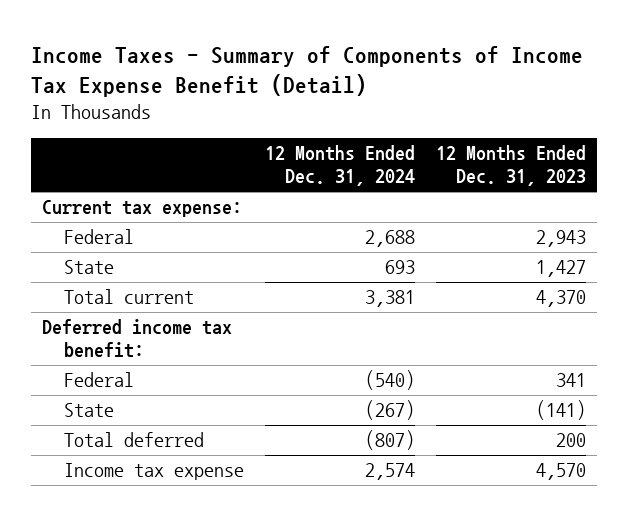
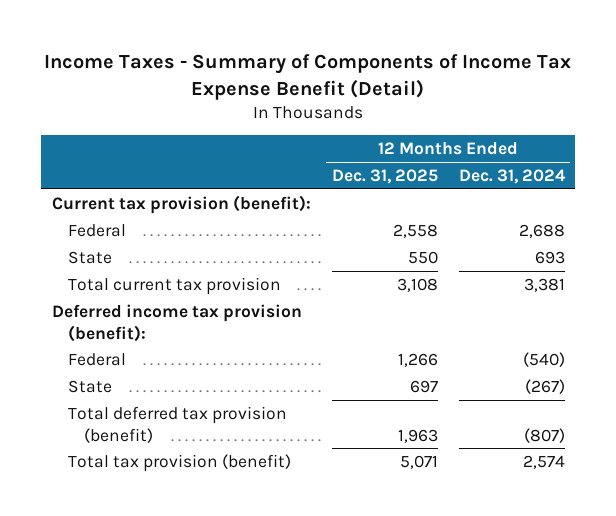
[436,145,587,187] 12 Months Ended Dec. 31, 2023 -> none
none -> [331,168,438,184] Dec. 31, 2025
[41,200,242,218] Current tax expense: -> [51,194,311,214] Current tax provision (benefit):
[64,289,195,305] Total current -> [68,276,282,295] Total current tax provision
[41,319,232,359] Deferred income tax benefit: -> [51,303,302,342] Deferred income tax provision (benefit):
[64,432,205,448] Total deferred -> [68,405,288,443] Total deferred tax provision (benefit)
[64,463,245,481] Income tax expense -> [68,453,292,472] Total tax provision (benefit)

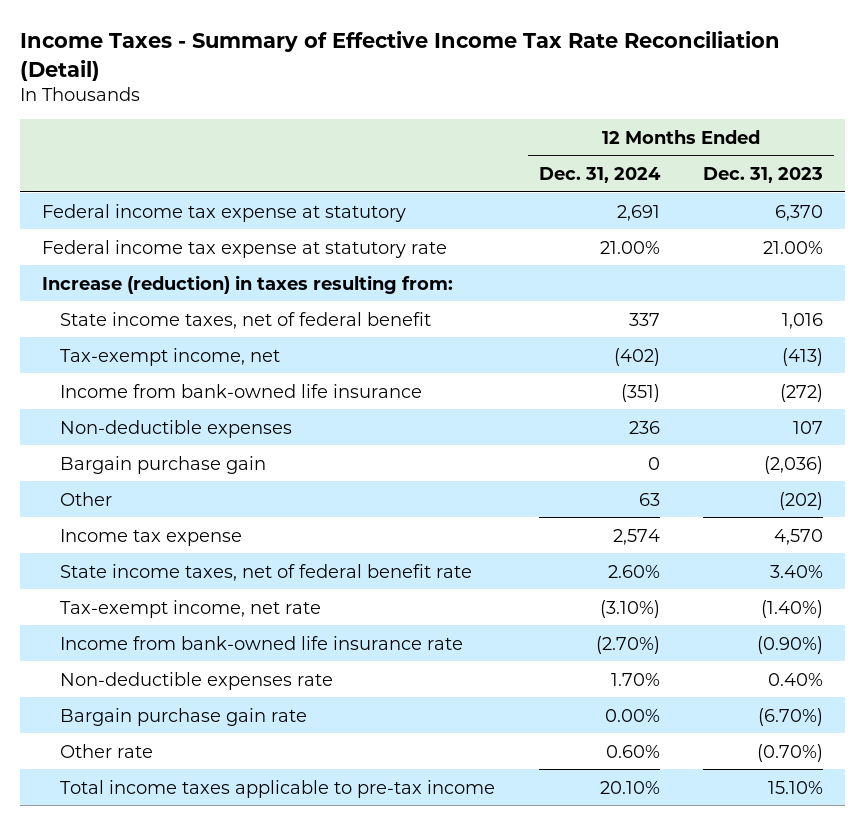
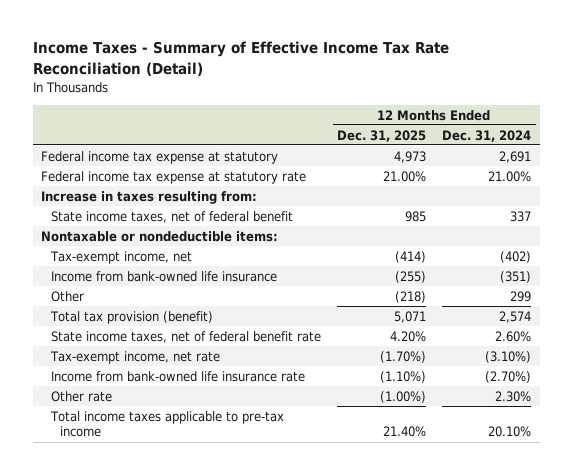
[703,167,824,184] Dec. 31, 2023 -> none
none -> [337,129,427,142] Dec. 31, 2025
[41,274,453,294] Increase (reduction) in taxes resulting from: -> [41,190,258,204] Increase in taxes resulting from:
none -> [41,230,279,242] Nontaxable or nondeductible items:
[59,419,292,438] Non-deductible expenses -> none
[59,455,266,474] Bargain purchase gain -> none
[638,492,660,506] 63 -> [510,290,532,302] 299
[59,528,242,546] Income tax expense -> [49,310,213,324] Total tax provision (benefit)
[59,671,333,690] Non-deductible expenses rate -> none
[59,707,307,726] Bargain purchase gain rate -> none
[605,744,660,758] 0.60% -> [495,390,532,402] 2.30%

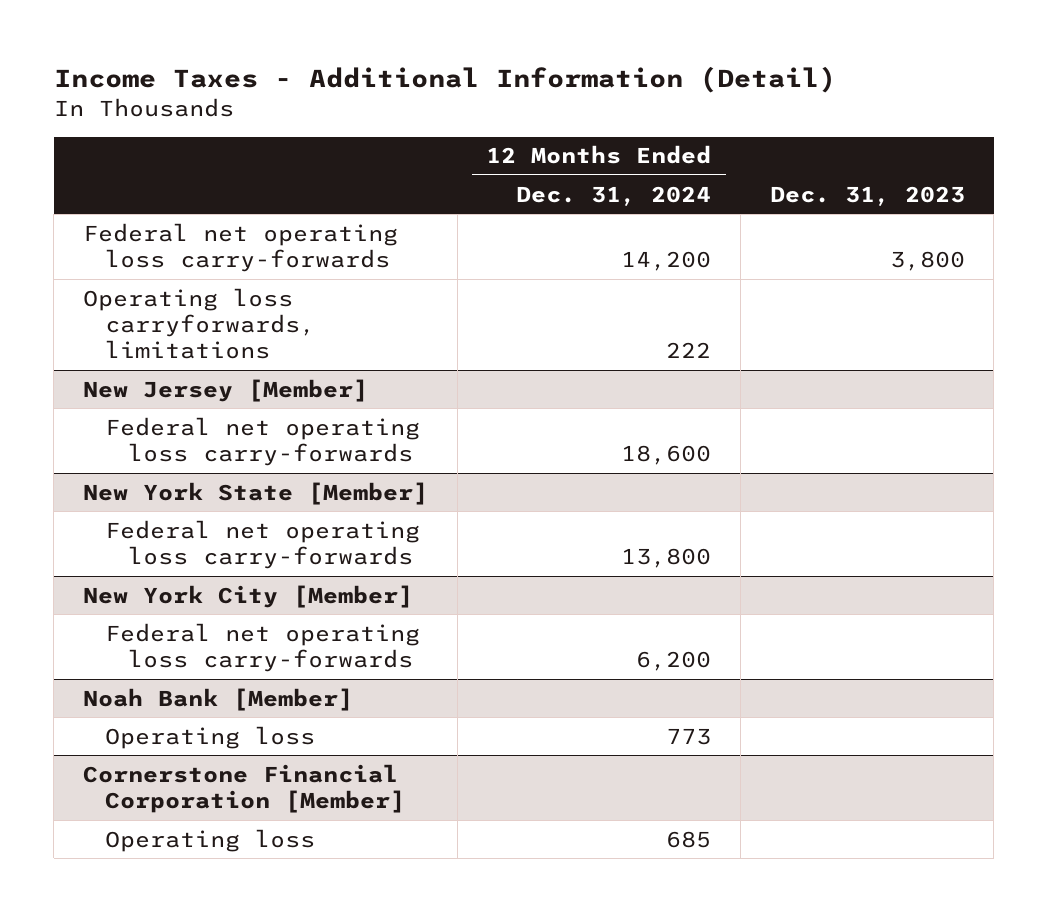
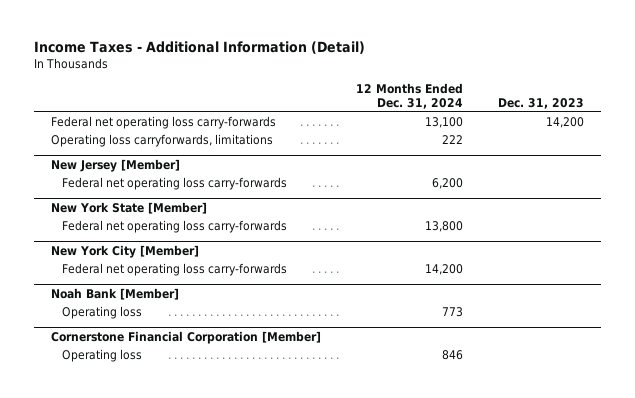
[621,251,712,272] 14,200 -> [425,117,464,129] 13,100
[889,251,965,272] 3,800 -> [546,117,585,129] 14,200
[621,445,712,466] 18,600 -> [432,178,464,190] 6,200
[636,651,712,672] 6,200 -> [425,264,464,276] 14,200
[666,830,712,848] 685 -> [442,350,464,361] 846

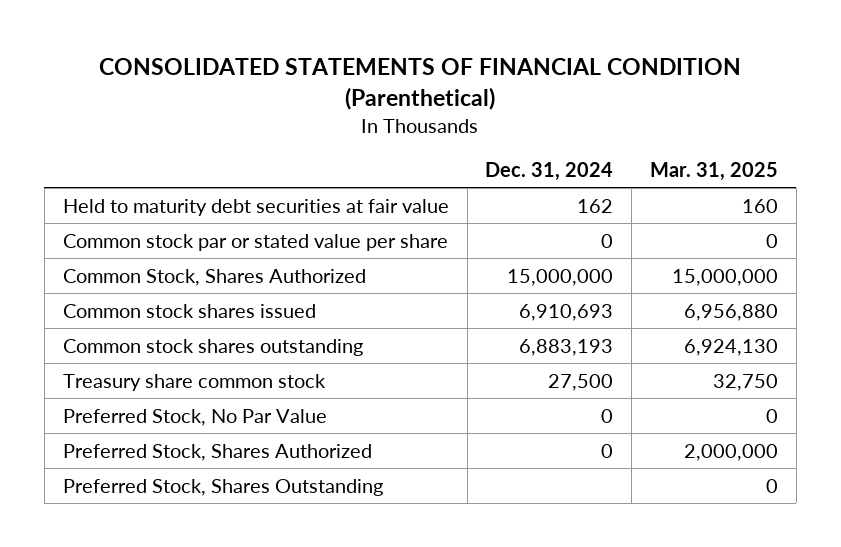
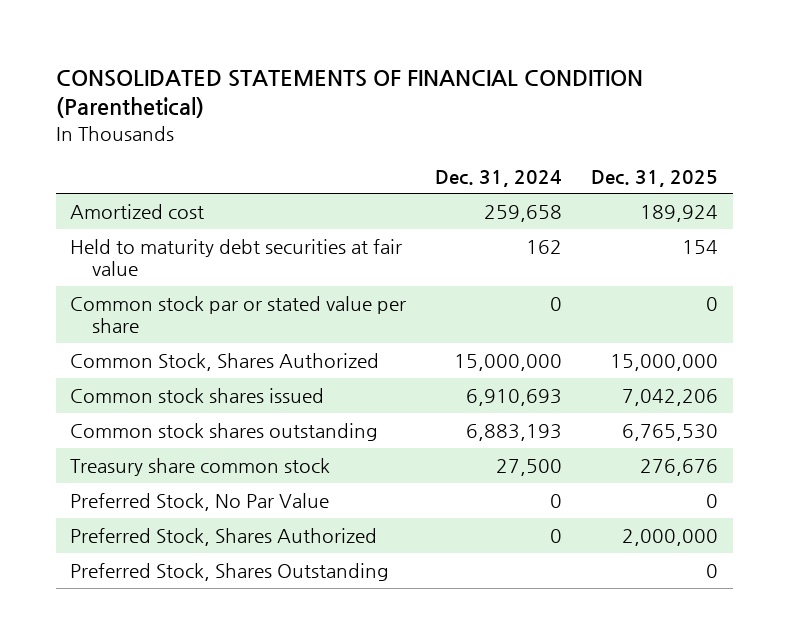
[650,162,779,182] Mar. 31, 2025 -> none
none -> [591,169,719,187] Dec. 31, 2025
none -> [70,203,205,219] Amortized cost

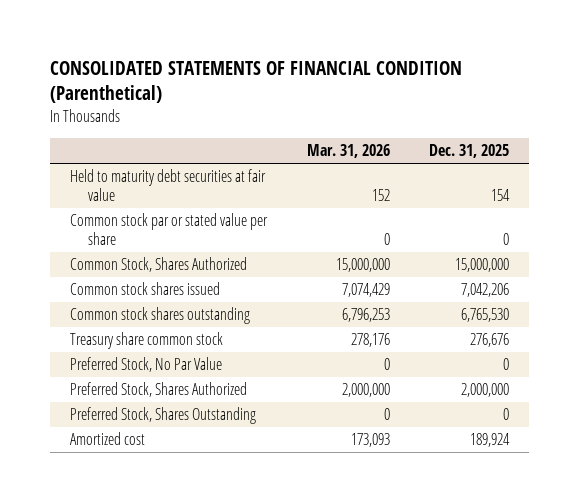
[435,169,563,187] Dec. 31, 2024 -> none
none -> [306,144,390,159] Mar. 31, 2026
[70,203,205,219] Amortized cost -> [70,432,146,446] Amortized cost

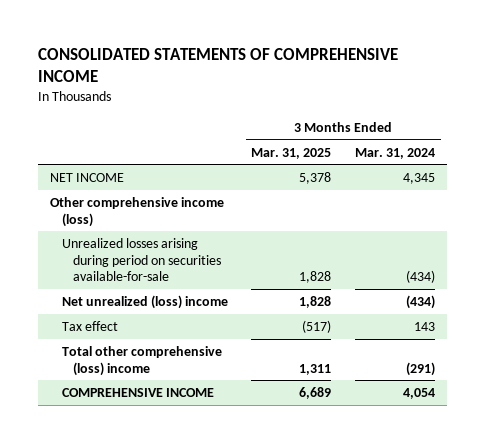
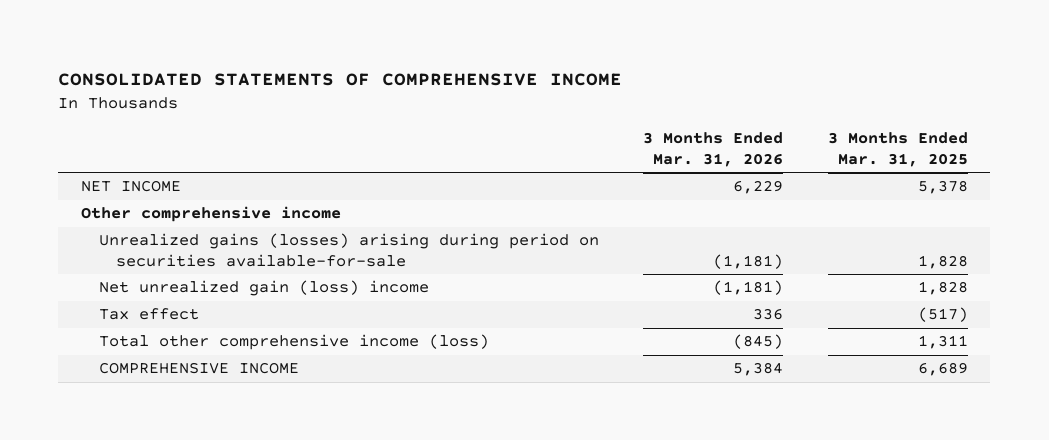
[355,147,436,159] Mar. 31, 2024 -> none
none -> [643,132,784,167] 3 Months Ended Mar. 31, 2026
[49,196,224,227] Other comprehensive income (loss) -> [80,206,341,223] Other comprehensive income
[61,237,222,282] Unrealized losses arising during period on securities available-for-sale -> [98,233,599,267] Unrealized gains (losses) arising during period on securities available-for-sale
[61,294,228,309] Net unrealized (loss) income -> [98,280,429,297] Net unrealized gain (loss) income
[61,345,222,376] Total other comprehensive (loss) income -> [98,334,489,351] Total other comprehensive income (loss)

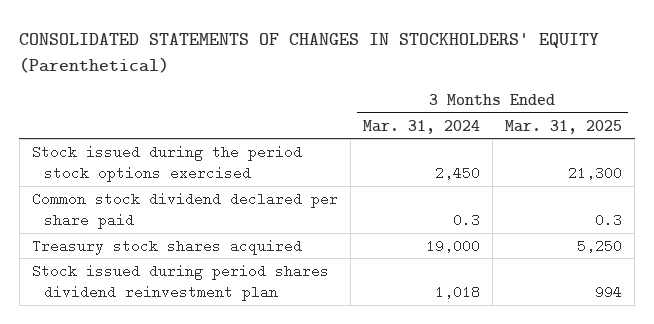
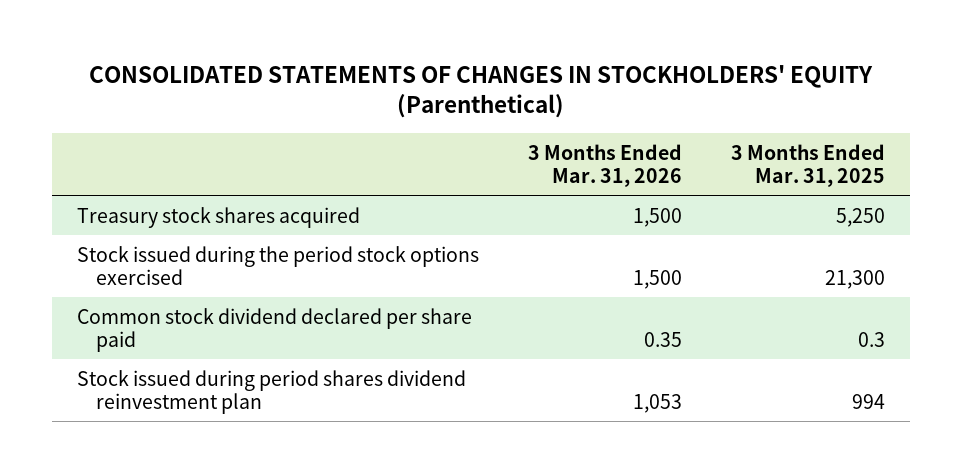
[362,119,480,134] Mar. 31, 2024 -> none
none -> [528,143,683,187] 3 Months Ended Mar. 31, 2026
[31,238,302,255] Treasury stock shares acquired -> [77,206,361,228] Treasury stock shares acquired

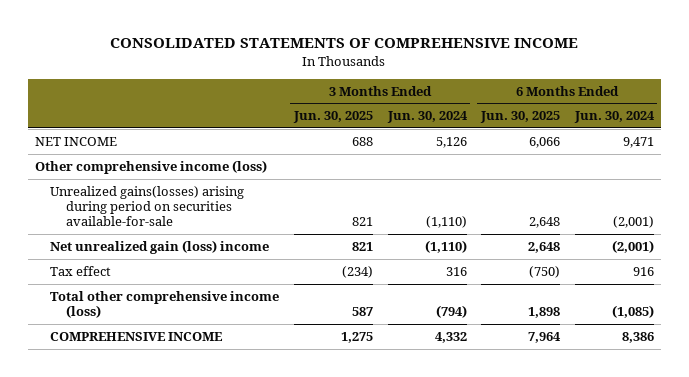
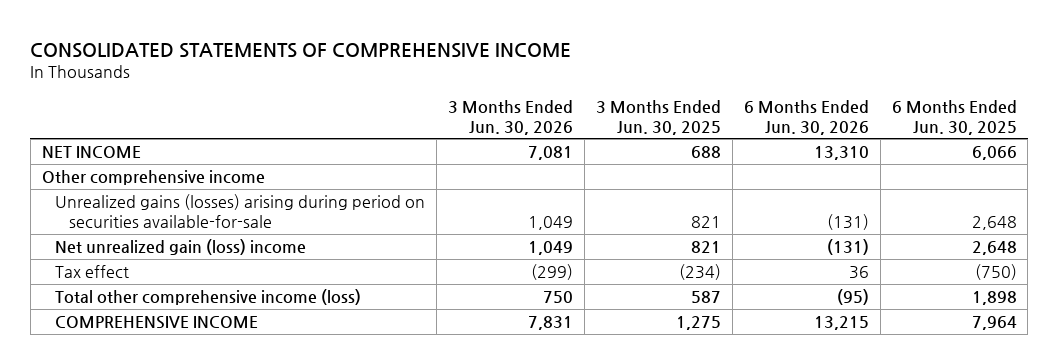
[386,111,468,124] Jun. 30, 2024 -> none
[573,111,655,124] Jun. 30, 2024 -> none
none -> [448,99,574,135] 3 Months Ended Jun. 30, 2026
none -> [743,99,869,135] 6 Months Ended Jun. 30, 2026
[34,159,267,174] Other comprehensive income (loss) -> [41,170,265,186] Other comprehensive income
[50,185,245,227] Unrealized gains(losses) arising during period on securities available-for-sale -> [55,194,426,229] Unrealized gains (losses) arising during period on securities available-for-sale

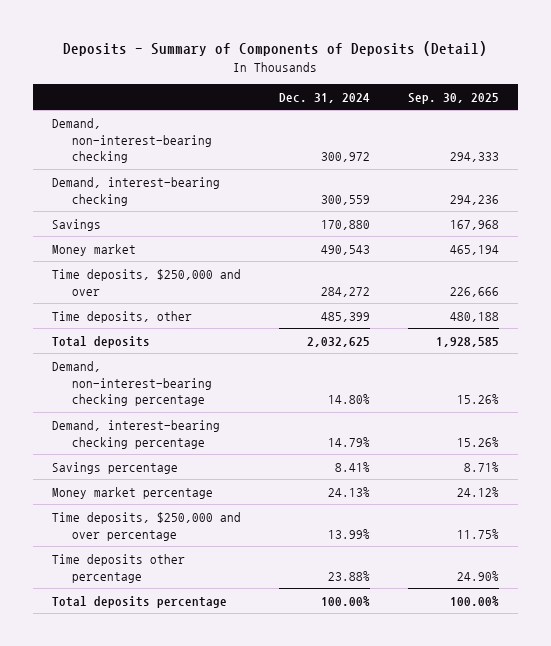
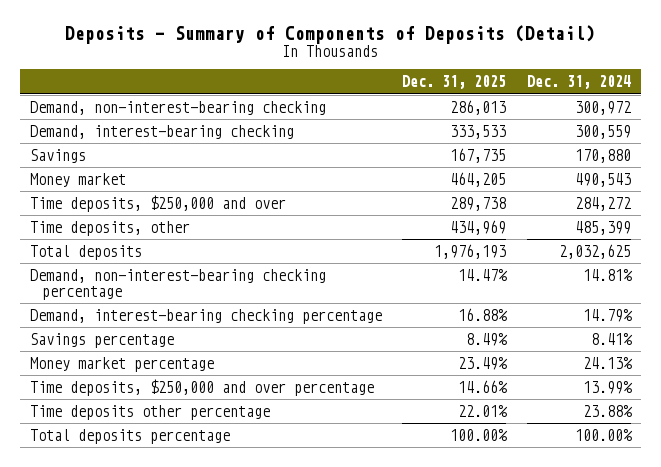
[408,92,500,104] Sep. 30, 2025 -> none
none -> [402,75,507,90] Dec. 31, 2025
[327,394,370,405] 14.80% -> [582,269,633,282] 14.81%

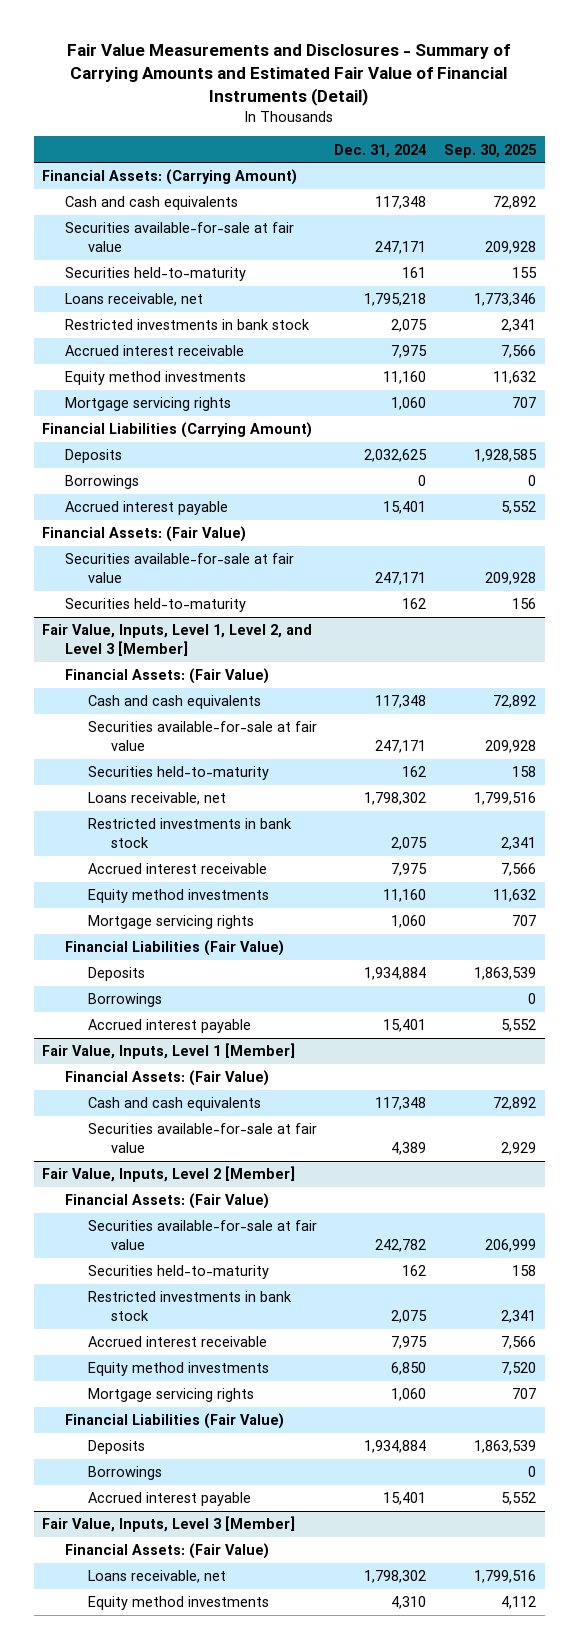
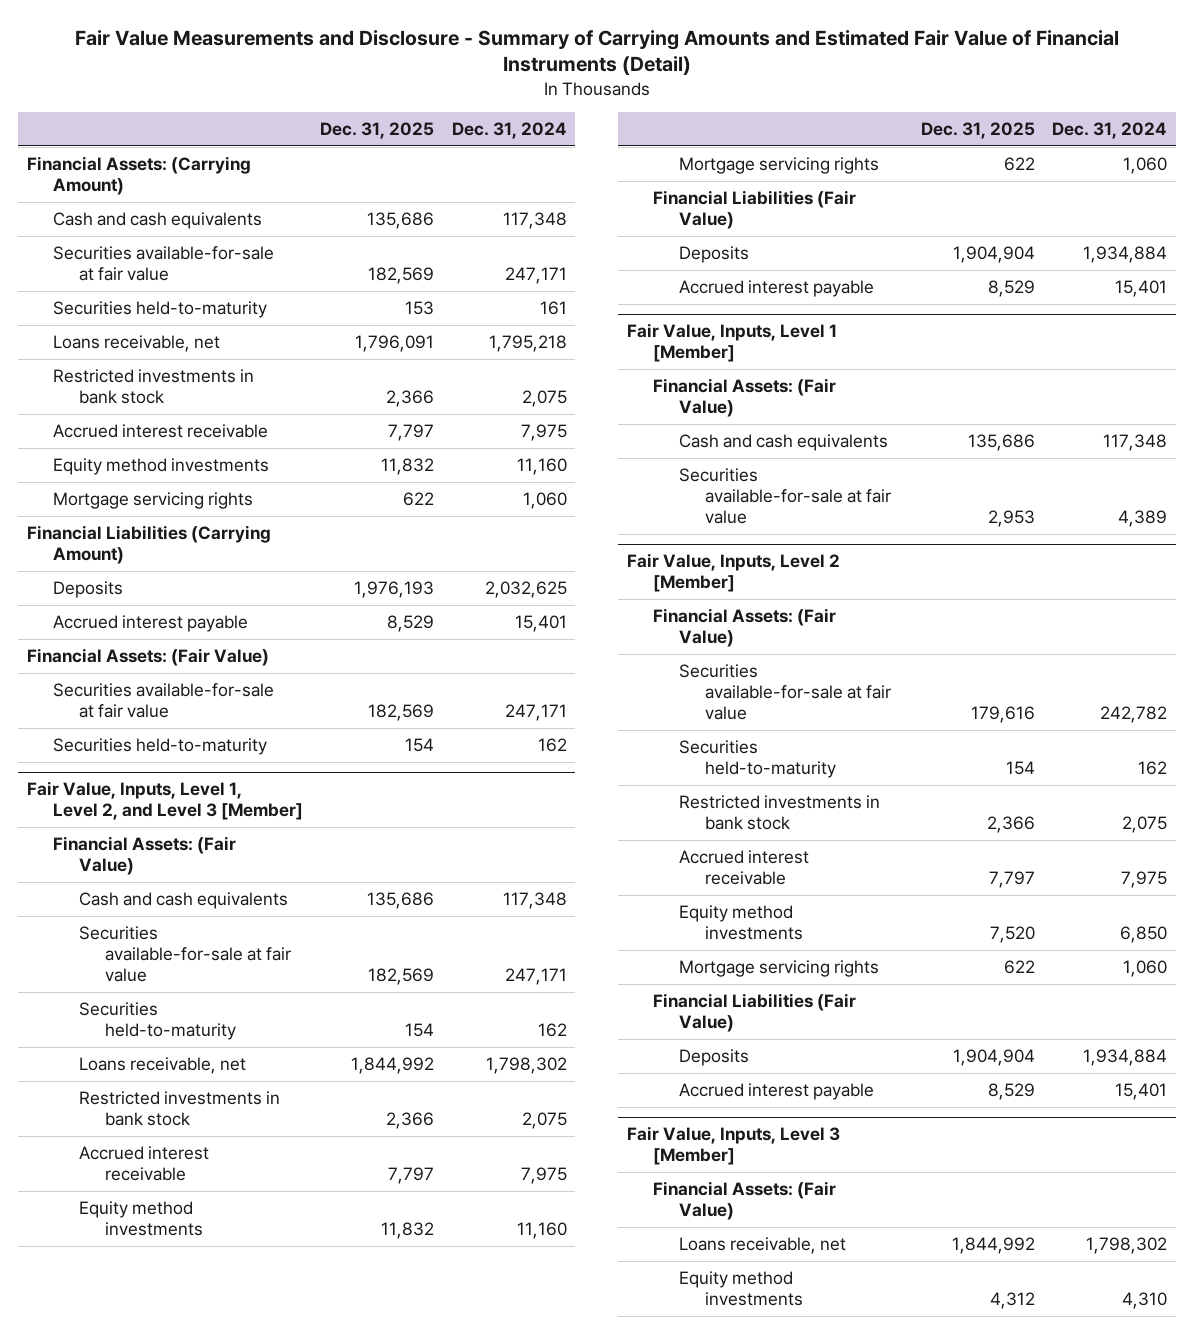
[67,44,511,106] Fair Value Measurements and Disclosures - Summary of Carrying Amounts and Estimated Fair Value of Financial Instruments (Detail) -> [74,29,1119,76] Fair Value Measurements and Disclosure - Summary of Carrying Amounts and Estimated Fair Value of Financial Instruments (Detail)
[444,143,538,158] Sep. 30, 2025 -> none
none -> [320,121,435,139] Dec. 31, 2025
[65,475,140,490] Borrowings -> none
[87,993,162,1008] Borrowings -> none
[87,1466,162,1481] Borrowings -> none

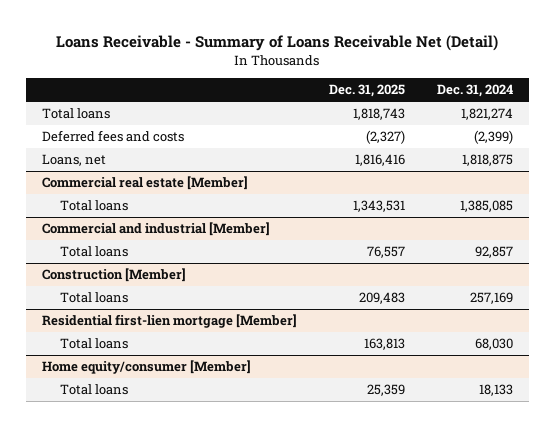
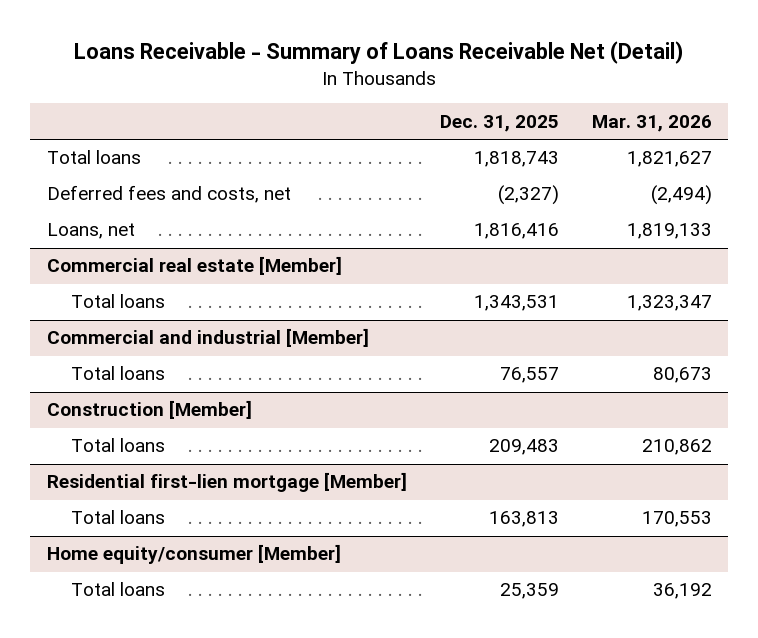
[436,84,513,98] Dec. 31, 2024 -> none
none -> [591,114,712,132] Mar. 31, 2026
[42,130,185,143] Deferred fees and costs -> [46,185,291,204] Deferred fees and costs, net

